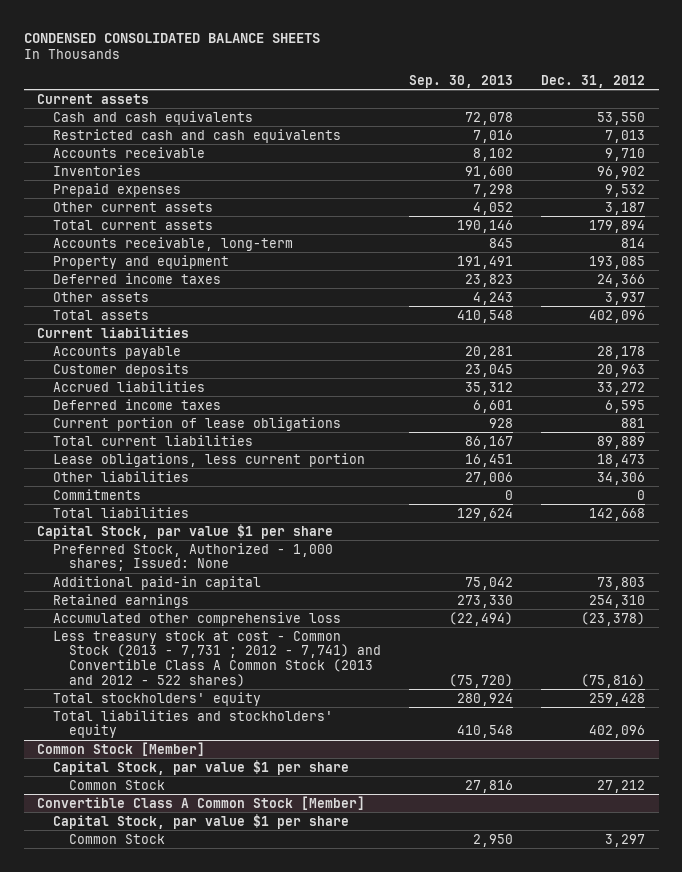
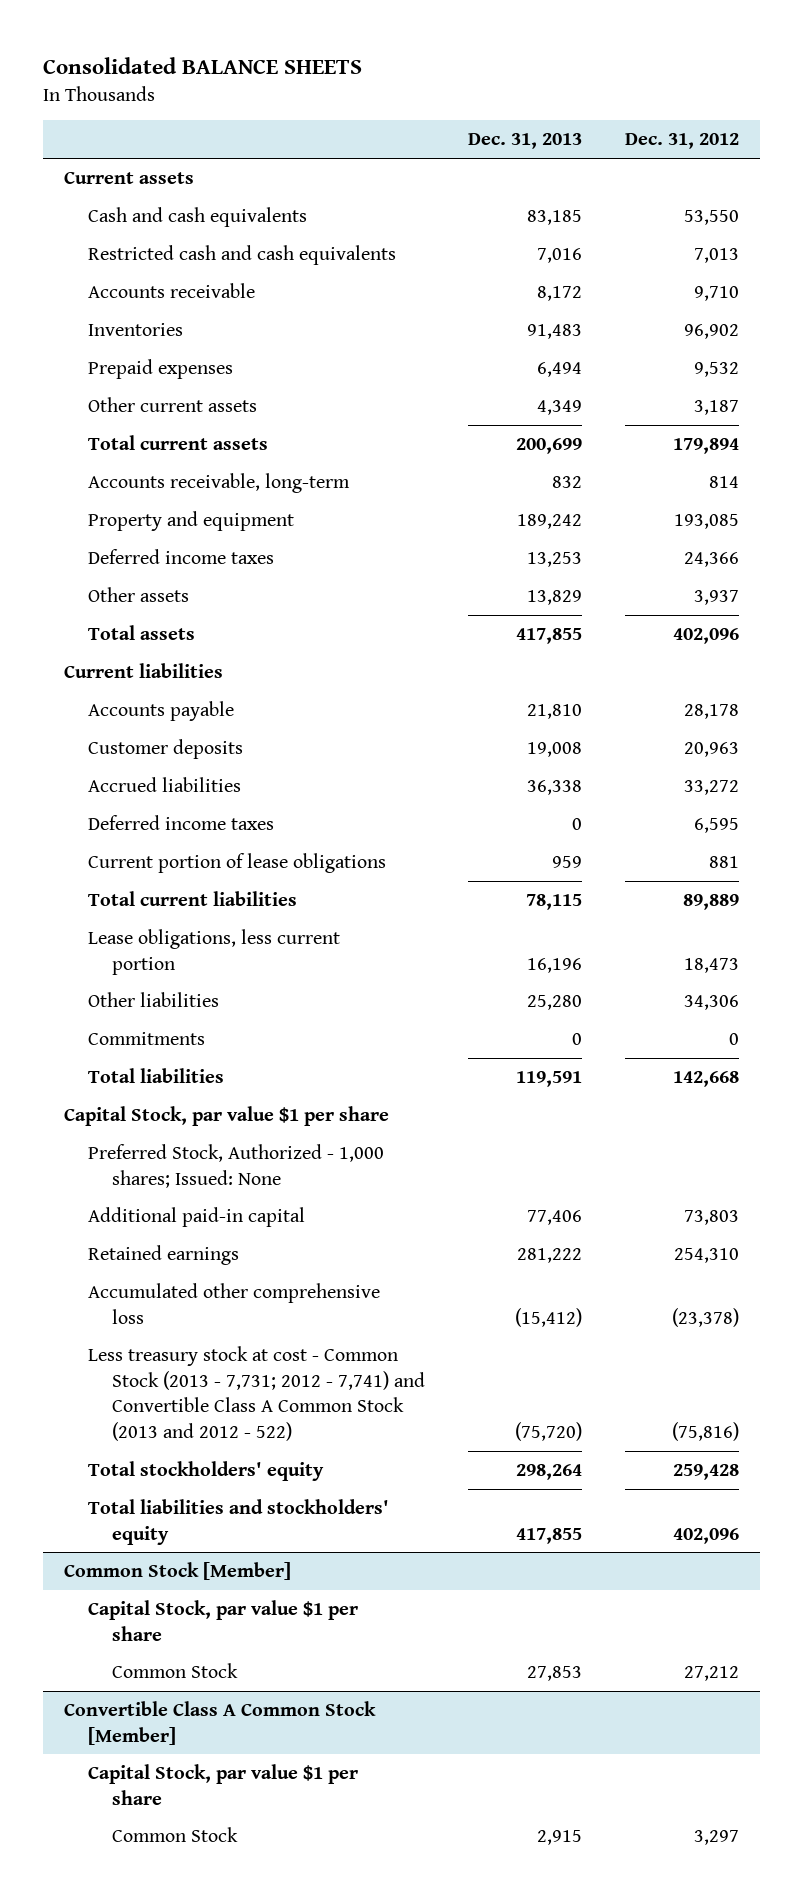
[23,32,320,43] CONDENSED CONSOLIDATED BALANCE SHEETS -> [42,56,362,74] Consolidated BALANCE SHEETS
[408,74,513,88] Sep. 30, 2013 -> none
none -> [467,133,582,150] Dec. 31, 2013
[53,630,382,687] Less treasury stock at cost - Common Stock (2013 - 7,731 ; 2012 - 7,741) and Convertible Class A Common Stock (2013 and 2012 - 522 shares) -> [88,1345,425,1442] Less treasury stock at cost - Common Stock (2013 - 7,731; 2012 - 7,741) and Convertible Class A Common Stock (2013 and 2012 - 522)

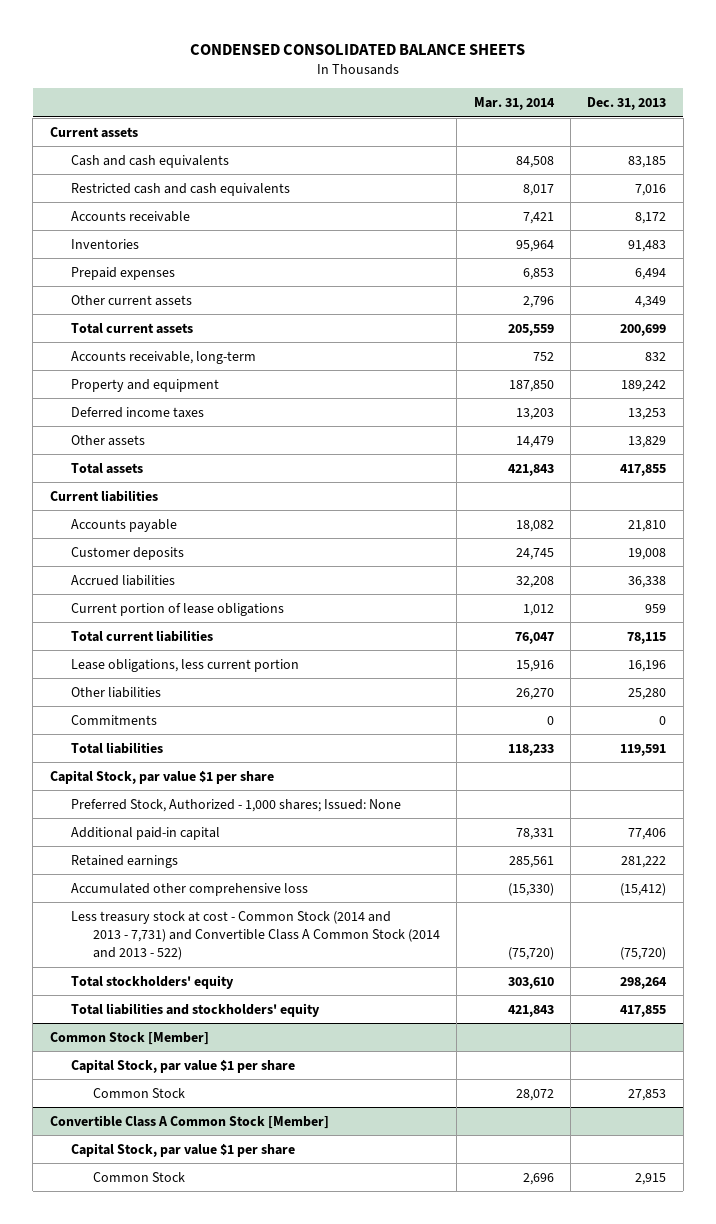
[42,56,362,74] Consolidated BALANCE SHEETS -> [190,43,526,55] CONDENSED CONSOLIDATED BALANCE SHEETS
[624,133,739,150] Dec. 31, 2012 -> none
none -> [473,97,555,111] Mar. 31, 2014
[88,814,275,830] Deferred income taxes -> none
[88,1345,425,1442] Less treasury stock at cost - Common Stock (2013 - 7,731; 2012 - 7,741) and Convertible Class A Common Stock (2013 and 2012 - 522) -> [71,910,440,961] Less treasury stock at cost - Common Stock (2014 and 2013 - 7,731) and Convertible Class A Common Stock (2014 and 2013 - 522)

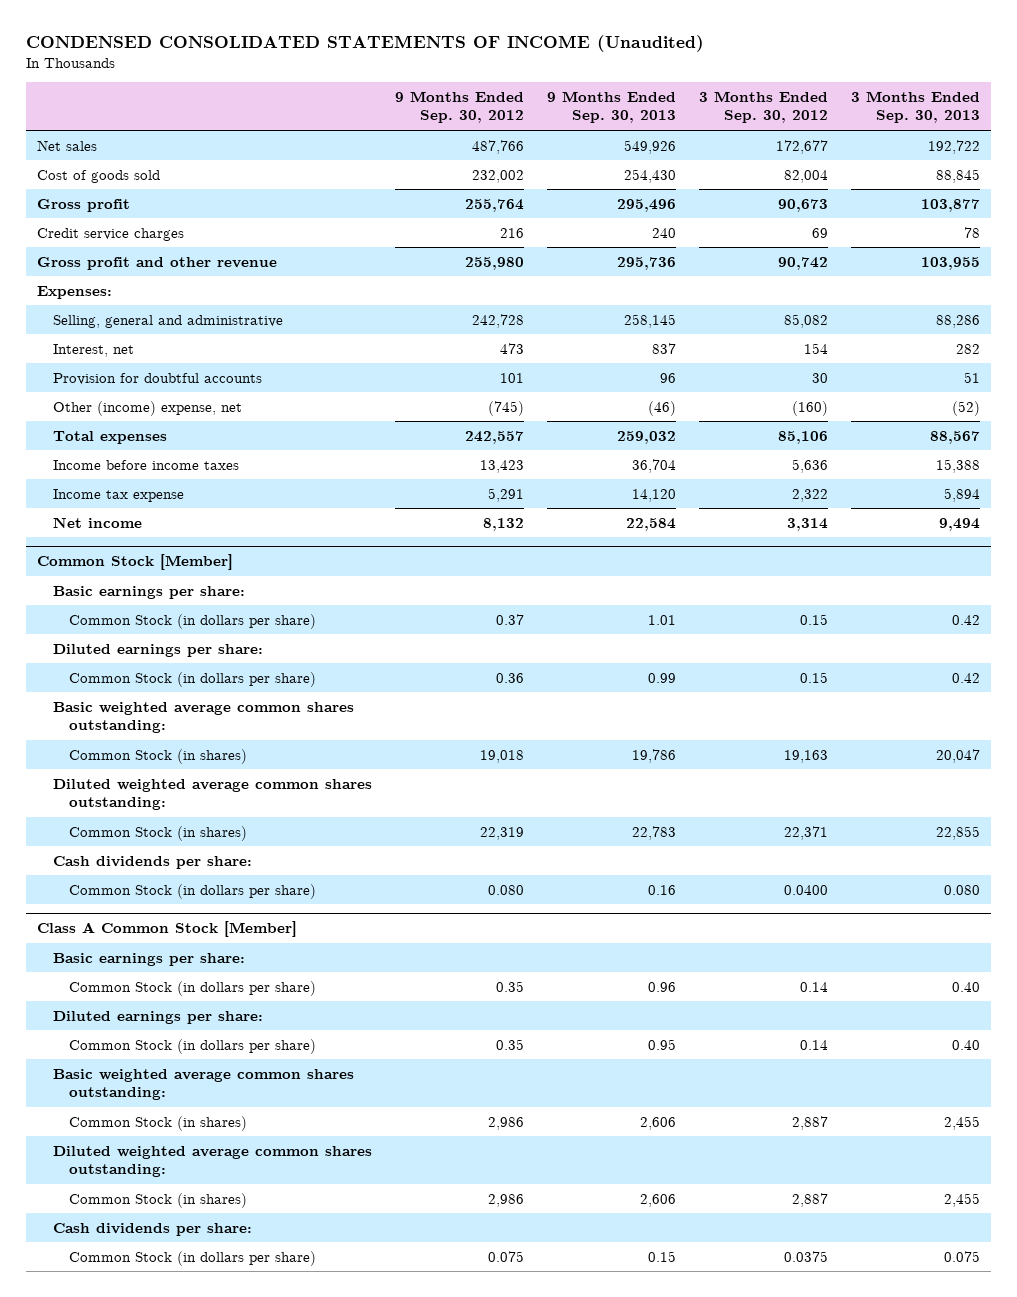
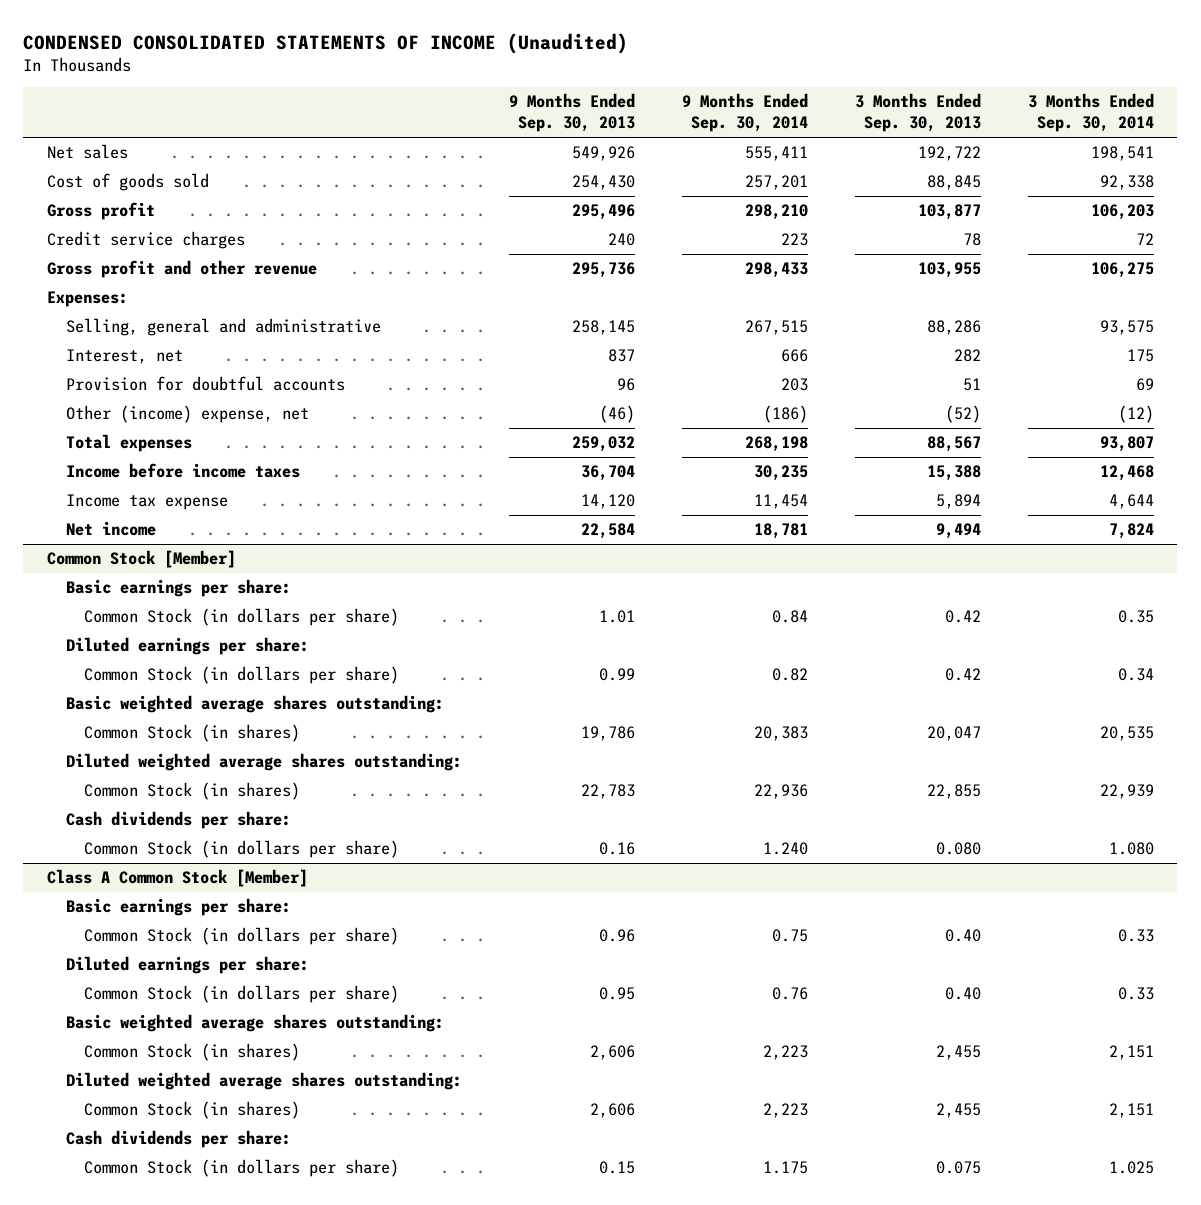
[395,90,525,124] 9 Months Ended Sep. 30, 2012 -> none
[698,90,828,124] 3 Months Ended Sep. 30, 2012 -> none
none -> [681,93,808,133] 9 Months Ended Sep. 30, 2014
none -> [1027,93,1154,133] 3 Months Ended Sep. 30, 2014
[53,701,355,734] Basic weighted average common shares outstanding: -> [65,695,444,714] Basic weighted average shares outstanding:
[53,778,373,811] Diluted weighted average common shares outstanding: -> [65,753,462,772] Diluted weighted average shares outstanding:
[53,1068,355,1101] Basic weighted average common shares outstanding: -> [65,1014,444,1033] Basic weighted average shares outstanding:
[53,1145,373,1178] Diluted weighted average common shares outstanding: -> [65,1072,462,1091] Diluted weighted average shares outstanding:

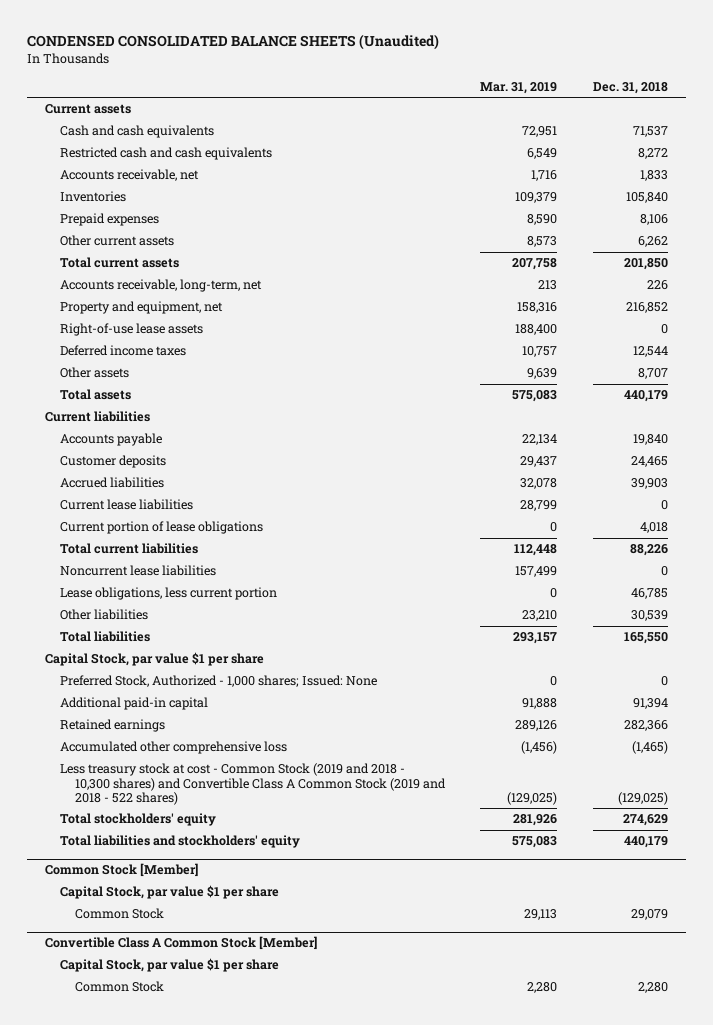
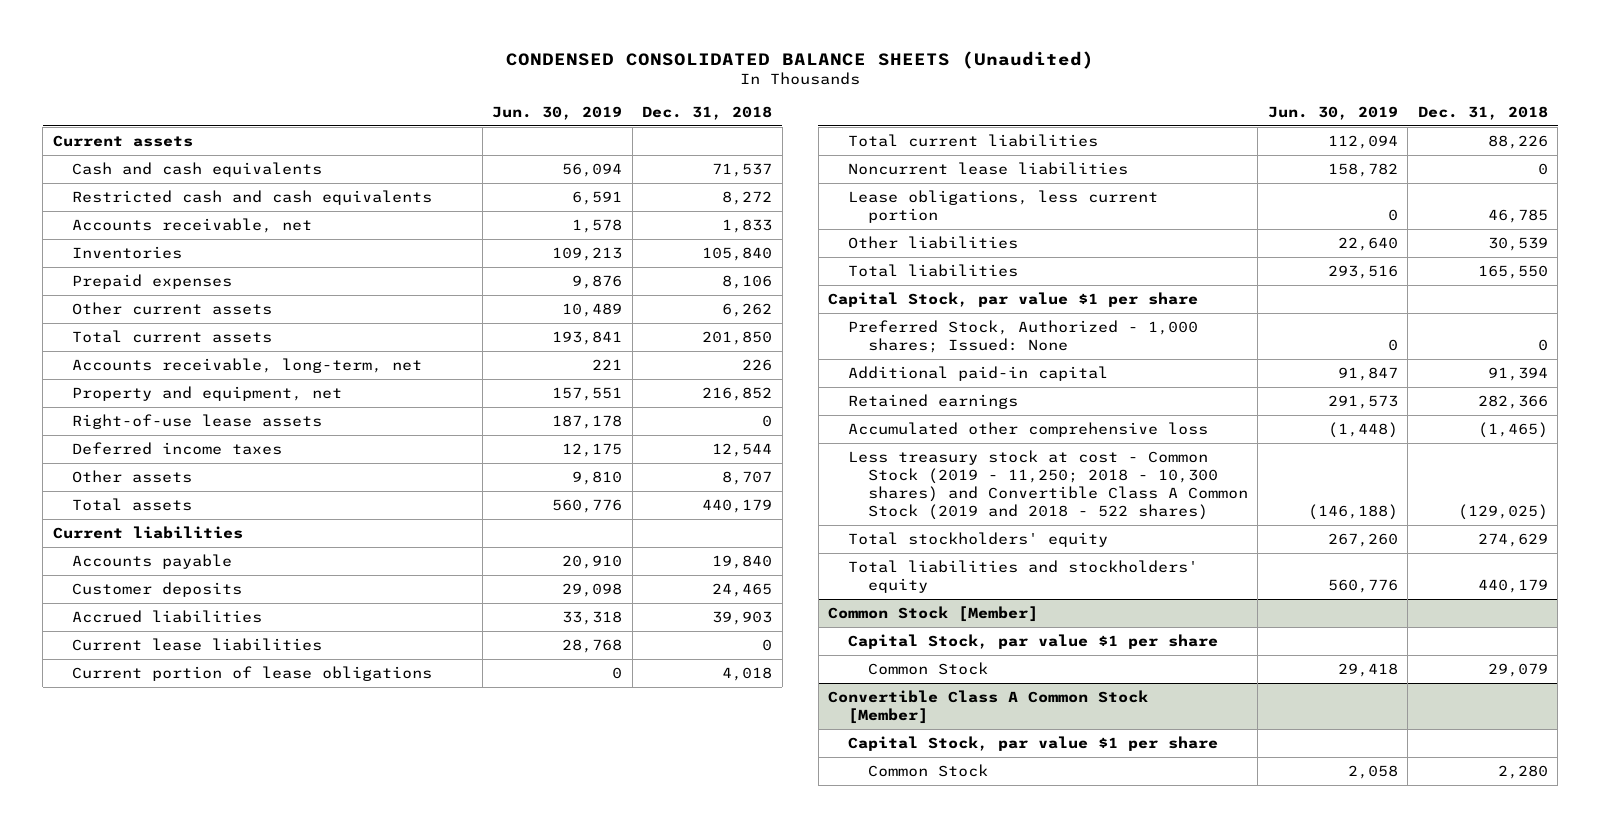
[480,81,558,94] Mar. 31, 2019 -> none
none -> [492,106,623,121] Jun. 30, 2019
[59,763,446,806] Less treasury stock at cost - Common Stock (2019 and 2018 - 10,300 shares) and Convertible Class A Common Stock (2019 and 2018 - 522 shares) -> [847,449,1248,520] Less treasury stock at cost - Common Stock (2019 - 11,250; 2018 - 10,300 shares) and Convertible Class A Common Stock (2019 and 2018 - 522 shares)

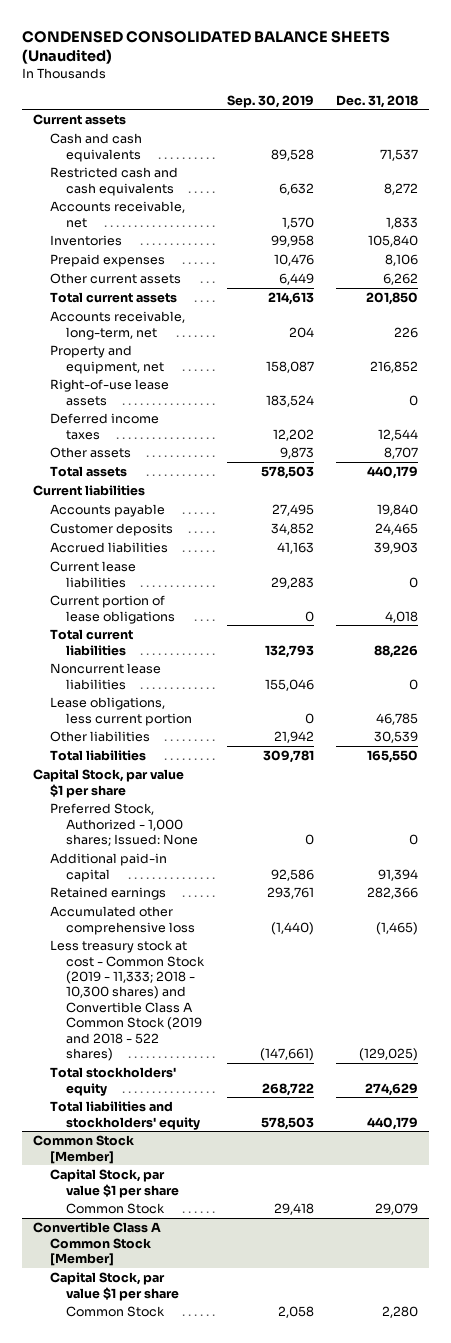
[492,106,623,121] Jun. 30, 2019 -> none
none -> [226,94,314,108] Sep. 30, 2019
[847,449,1248,520] Less treasury stock at cost - Common Stock (2019 - 11,250; 2018 - 10,300 shares) and Convertible Class A Common Stock (2019 and 2018 - 522 shares) -> [49,940,206,1062] Less treasury stock at cost - Common Stock (2019 - 11,333; 2018 - 10,300 shares) and Convertible Class A Common Stock (2019 and 2018 - 522 shares)

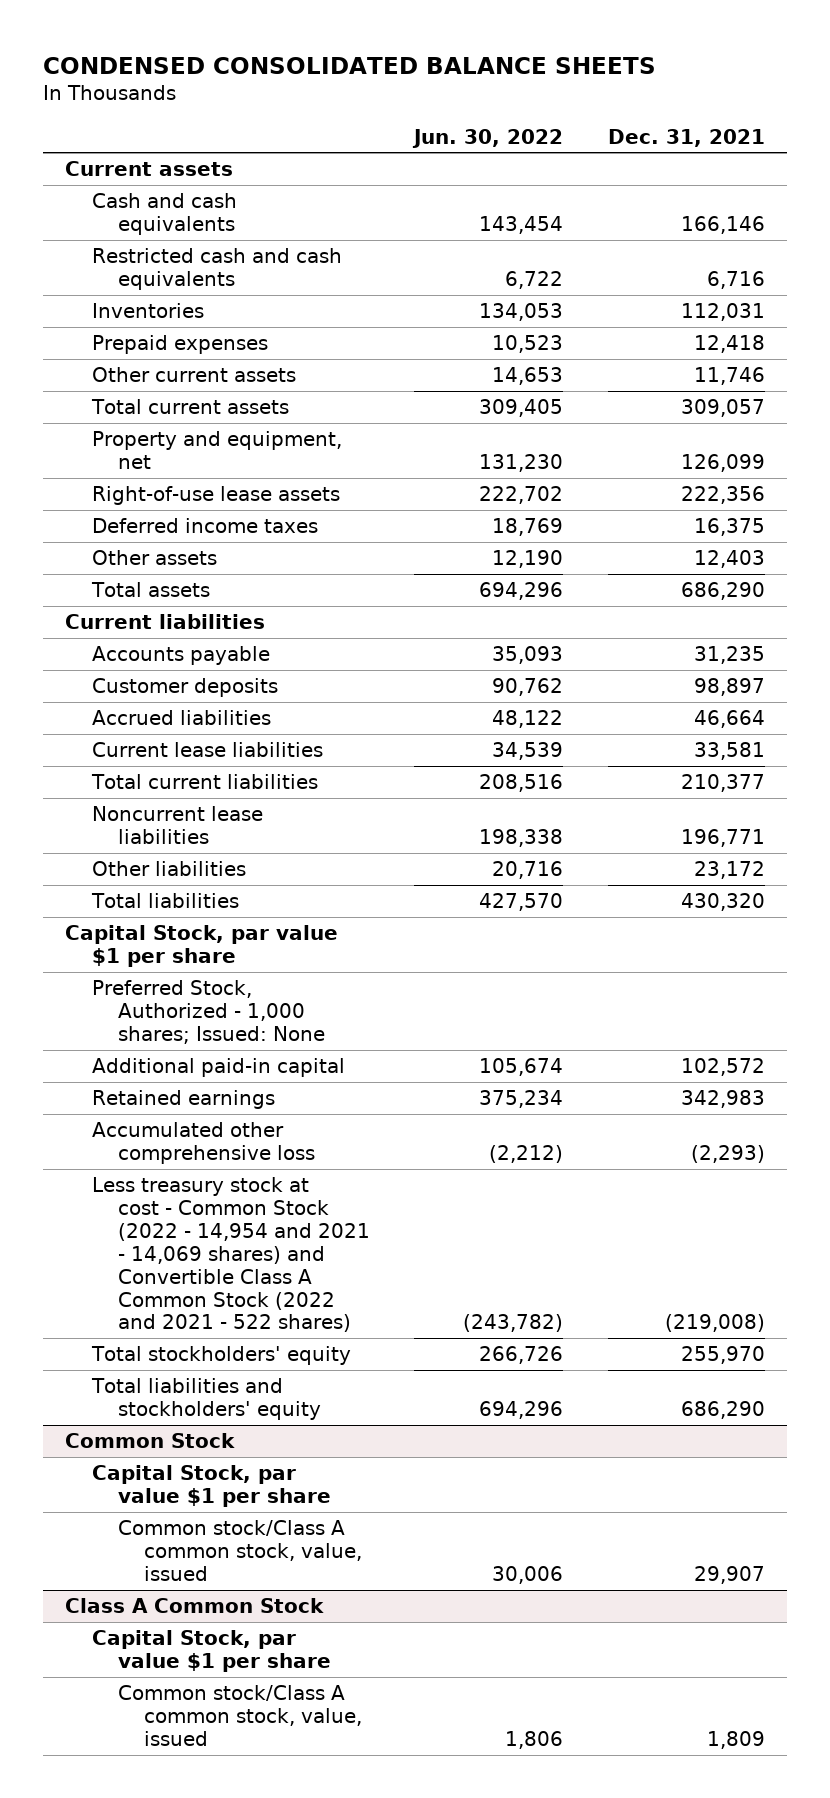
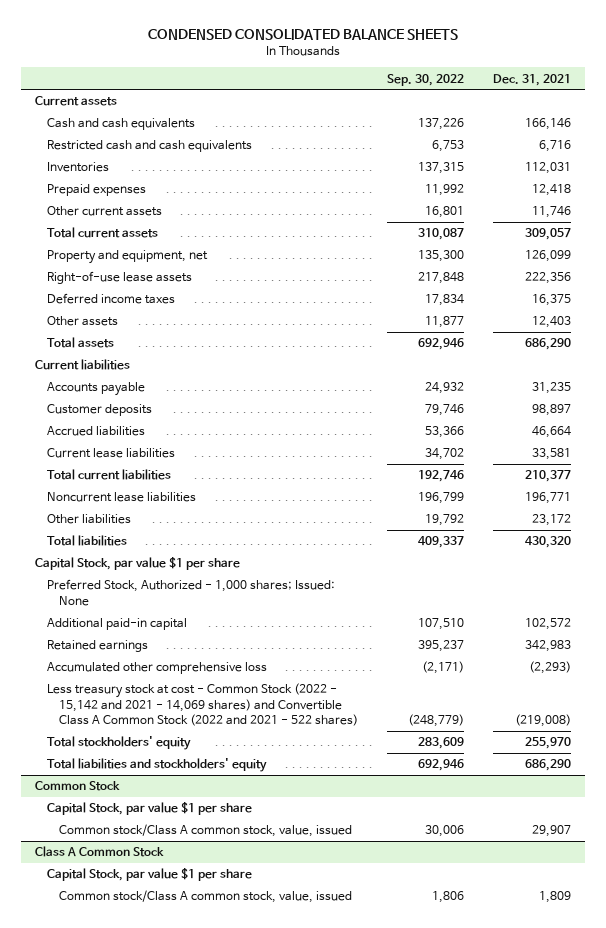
[412,128,564,148] Jun. 30, 2022 -> none
none -> [387,73,465,86] Sep. 30, 2022
[91,1177,370,1333] Less treasury stock at cost - Common Stock (2022 - 14,954 and 2021 - 14,069 shares) and Convertible Class A Common Stock (2022 and 2021 - 522 shares) -> [47,683,359,727] Less treasury stock at cost - Common Stock (2022 - 15,142 and 2021 - 14,069 shares) and Convertible Class A Common Stock (2022 and 2021 - 522 shares)

